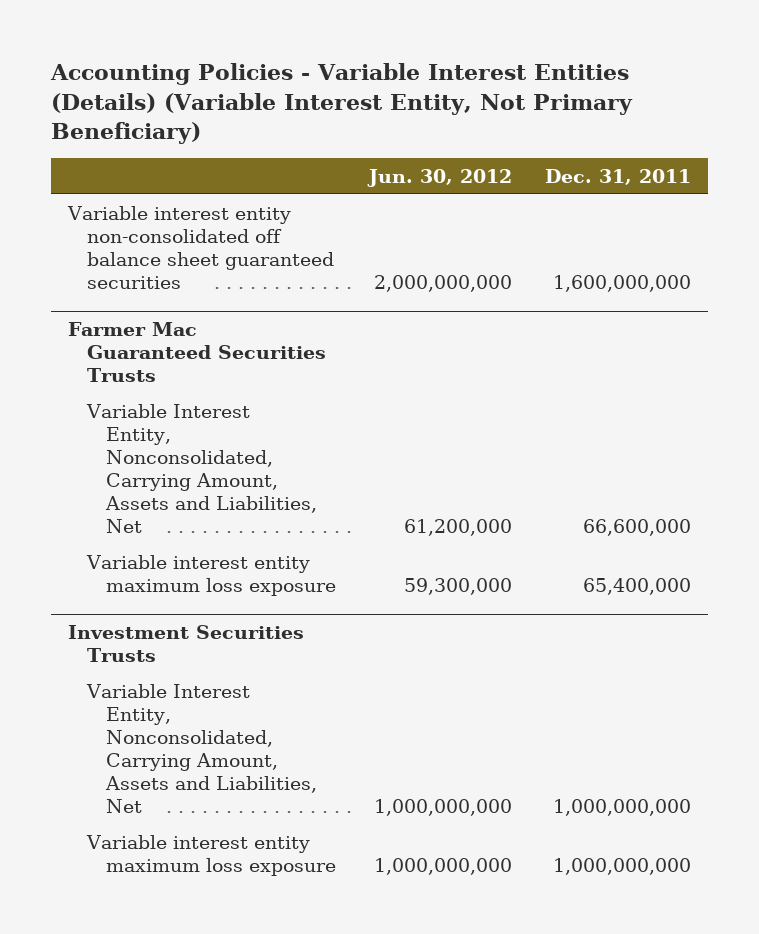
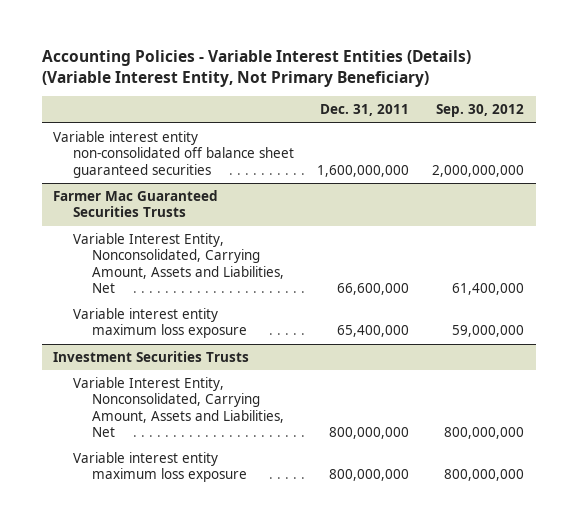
[367,168,513,187] Jun. 30, 2012 -> none
none -> [436,104,525,118] Sep. 30, 2012
[553,798,692,816] 1,000,000,000 -> [328,426,409,439] 800,000,000
[553,857,692,875] 1,000,000,000 -> [328,469,409,482] 800,000,000

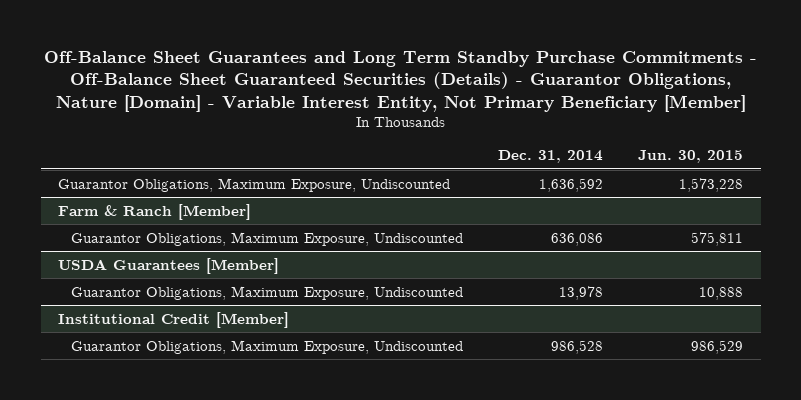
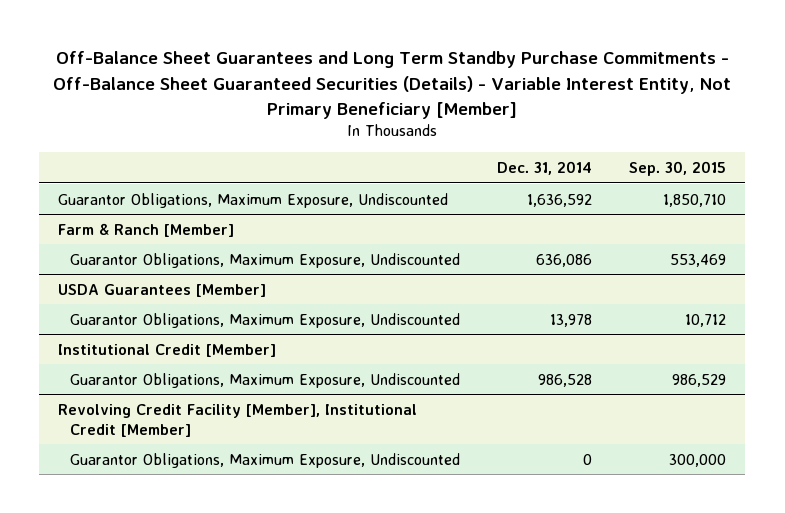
[43,50,757,112] Off-Balance Sheet Guarantees and Long Term Standby Purchase Commitments - Off-Balance Sheet Guaranteed Securities (Details) - Guarantor Obligations, Nature [Domain] - Variable Interest Entity, Not Primary Beneficiary [Member] -> [53,51,732,119] Off-Balance Sheet Guarantees and Long Term Standby Purchase Commitments - Off-Balance Sheet Guaranteed Securities (Details) - Variable Interest Entity, Not Primary Beneficiary [Member]
[638,150,744,164] Jun. 30, 2015 -> none
none -> [629,161,727,177] Sep. 30, 2015
none -> [58,403,418,437] Revolving Credit Facility [Member], Institutional Credit [Member]
none -> [69,452,460,468] Guarantor Obligations, Maximum Exposure, Undiscounted

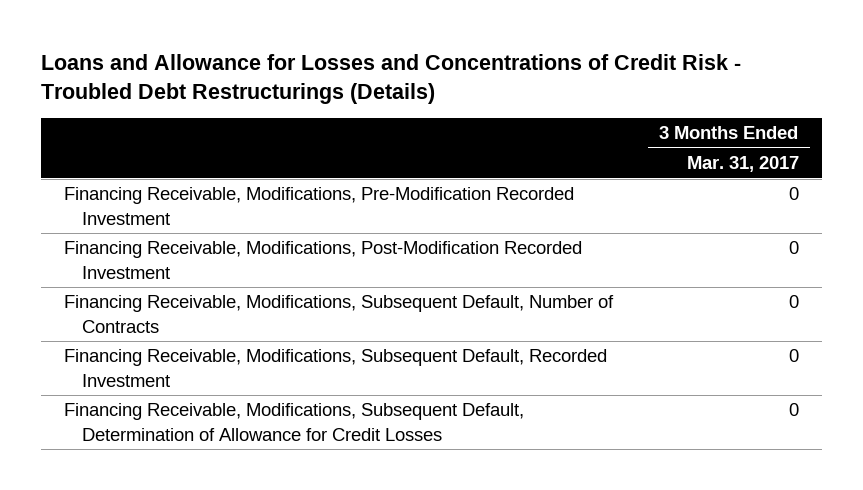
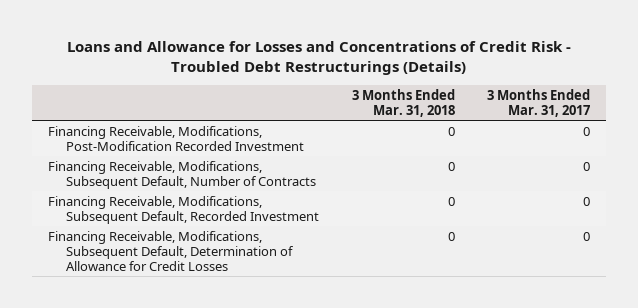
none -> [351,88,455,117] 3 Months Ended Mar. 31, 2018
[64,187,575,225] Financing Receivable, Modifications, Pre-Modification Recorded Investment -> none

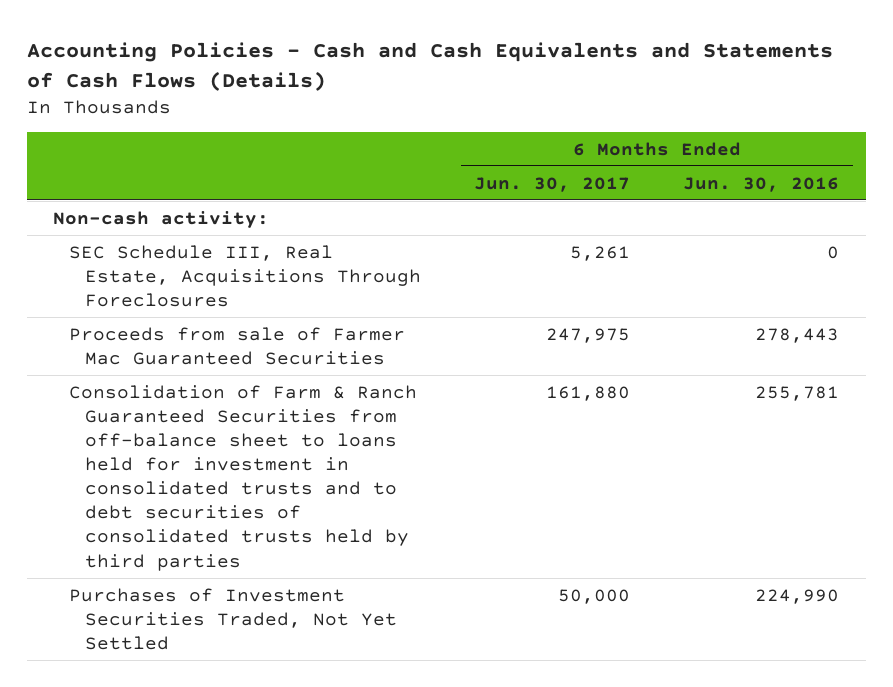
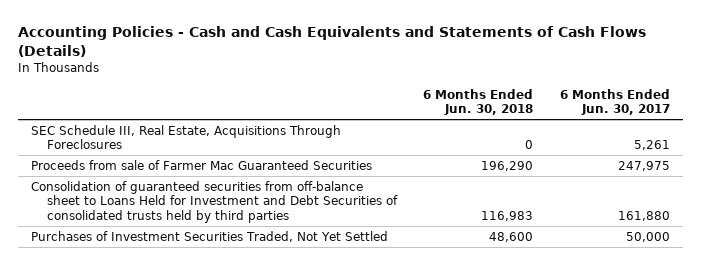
[683,176,840,192] Jun. 30, 2016 -> none
none -> [423,88,534,116] 6 Months Ended Jun. 30, 2018
[53,210,270,228] Non-cash activity: -> none
[69,384,418,571] Consolidation of Farm & Ranch Guaranteed Securities from off-balance sheet to loans held for investment in consolidated trusts and to debt securities of consolidated trusts held by third parties -> [31,180,399,223] Consolidation of guaranteed securities from off-balance sheet to Loans Held for Investment and Debt Securities of consolidated trusts held by third parties

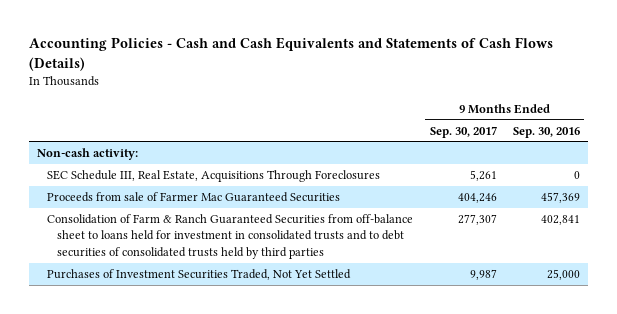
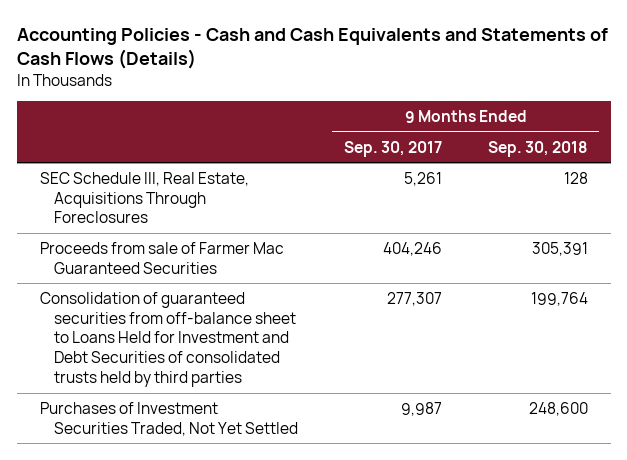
[513,126,581,138] Sep. 30, 2016 -> none
none -> [487,140,588,157] Sep. 30, 2018
[37,148,139,161] Non-cash activity: -> none
[47,214,414,259] Consolidation of Farm & Ranch Guaranteed Securities from off-balance sheet to loans held for investment in consolidated trusts and to debt securities of consolidated trusts held by third parties -> [39,291,296,387] Consolidation of guaranteed securities from off-balance sheet to Loans Held for Investment and Debt Securities of consolidated trusts held by third parties

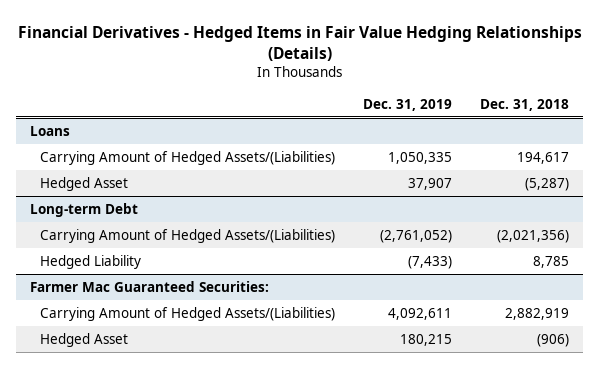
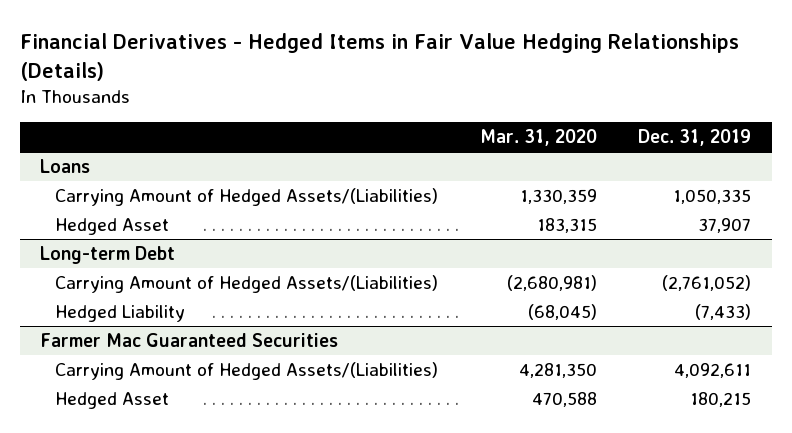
[479,98,569,111] Dec. 31, 2018 -> none
none -> [479,129,597,147] Mar. 31, 2020
[30,280,270,292] Farmer Mac Guaranteed Securities: -> [40,333,339,348] Farmer Mac Guaranteed Securities

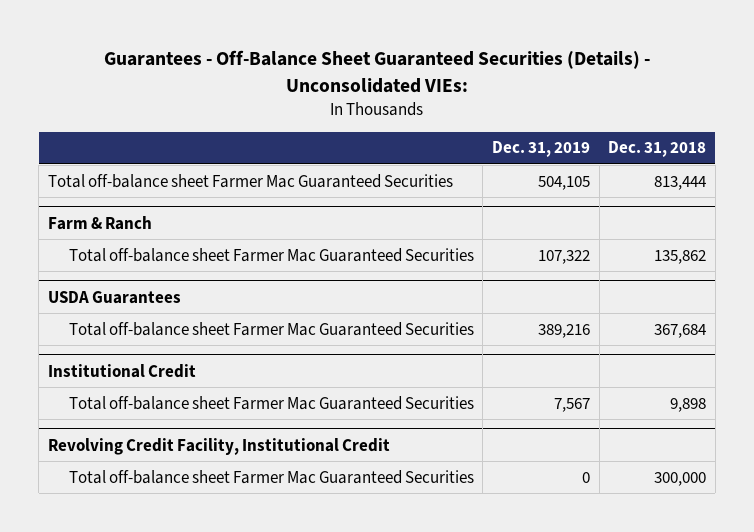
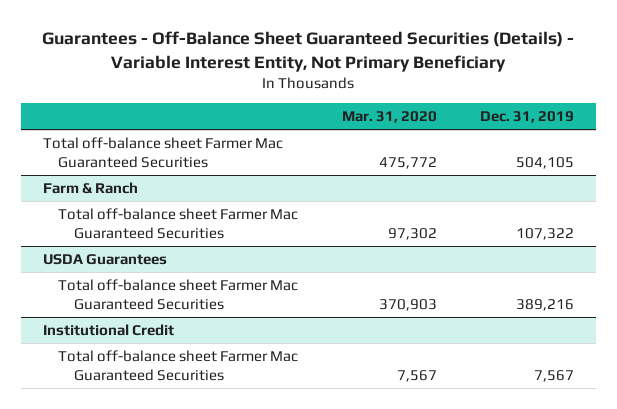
[104,50,651,93] Guarantees - Off-Balance Sheet Guaranteed Securities (Details) - Unconsolidated VIEs: -> [42,31,575,72] Guarantees - Off-Balance Sheet Guaranteed Securities (Details) - Variable Interest Entity, Not Primary Beneficiary
[608,141,707,158] Dec. 31, 2018 -> none
none -> [341,110,437,123] Mar. 31, 2020
[47,437,390,455] Revolving Credit Facility, Institutional Credit -> none
[68,469,474,484] Total off-balance sheet Farmer Mac Guaranteed Securities -> none

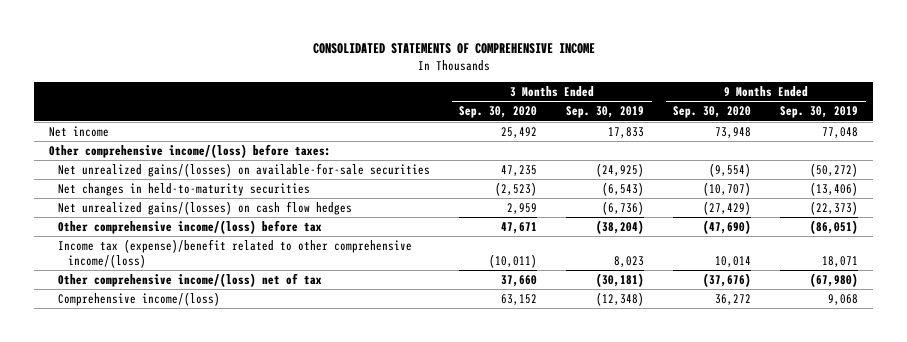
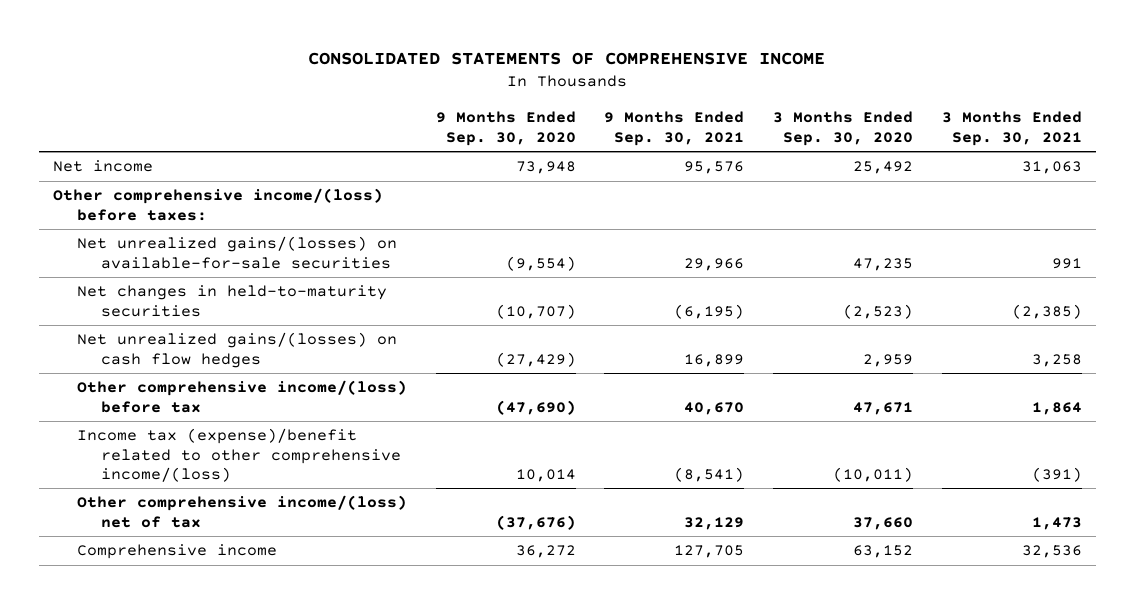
[566,106,645,119] Sep. 30, 2019 -> none
[780,106,859,119] Sep. 30, 2019 -> none
none -> [604,111,745,146] 9 Months Ended Sep. 30, 2021
none -> [941,111,1082,146] 3 Months Ended Sep. 30, 2021
[58,291,221,306] Comprehensive income/(loss) -> [76,544,277,560] Comprehensive income

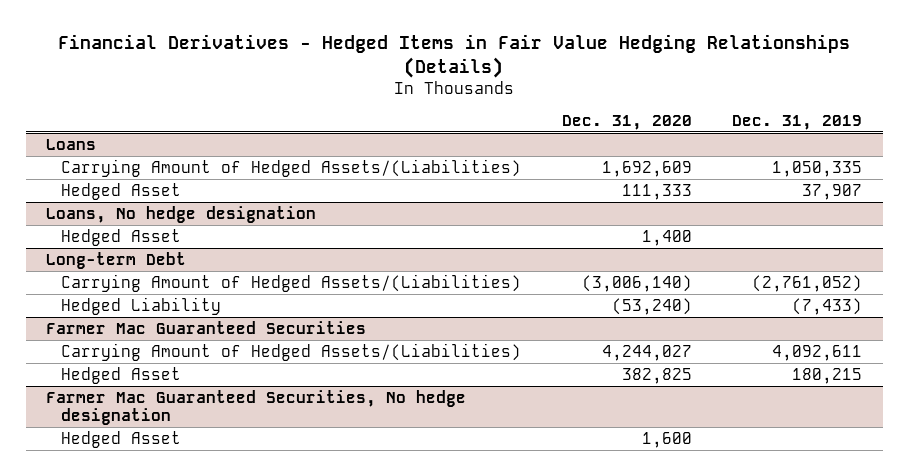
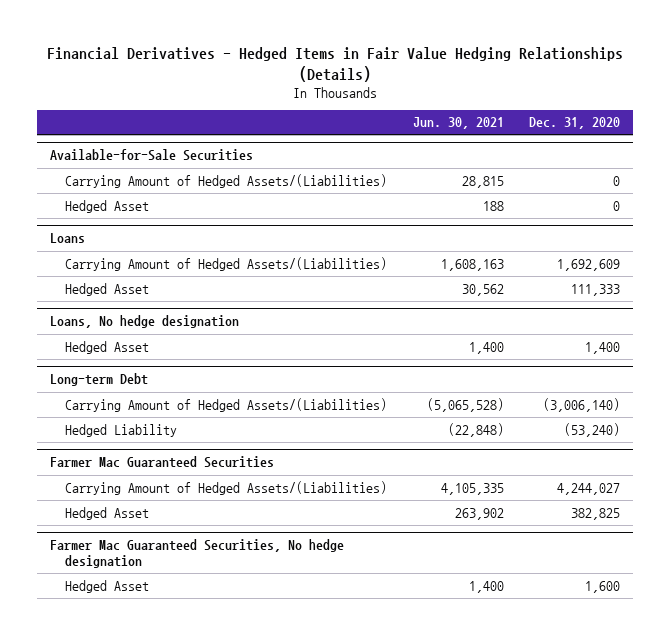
[732,114,863,130] Dec. 31, 2019 -> none
none -> [412,117,504,130] Jun. 30, 2021
none -> [50,149,254,162] Available-for-Sale Securities
none -> [65,173,388,188] Carrying Amount of Hedged Assets/(Liabilities)
none -> [65,199,150,213] Hedged Asset

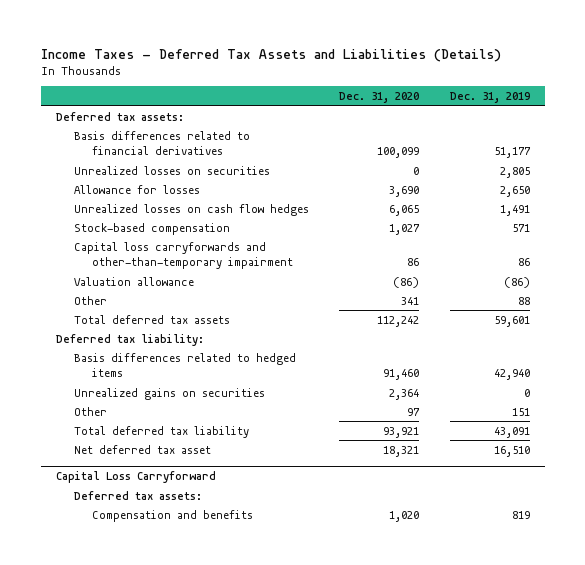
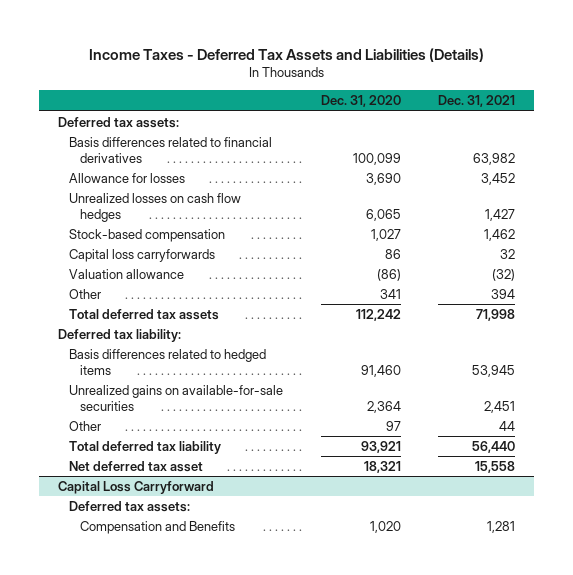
[449,92,530,104] Dec. 31, 2019 -> none
none -> [438,95,516,108] Dec. 31, 2021
[73,165,270,175] Unrealized losses on securities -> none
[73,241,294,269] Capital loss carryforwards and other-than-temporary impairment -> [69,248,216,262] Capital loss carryforwards
[73,387,265,400] Unrealized gains on securities -> [69,384,284,411] Unrealized gains on available-for-sale securities
[92,509,254,522] Compensation and benefits -> [80,520,236,534] Compensation and Benefits

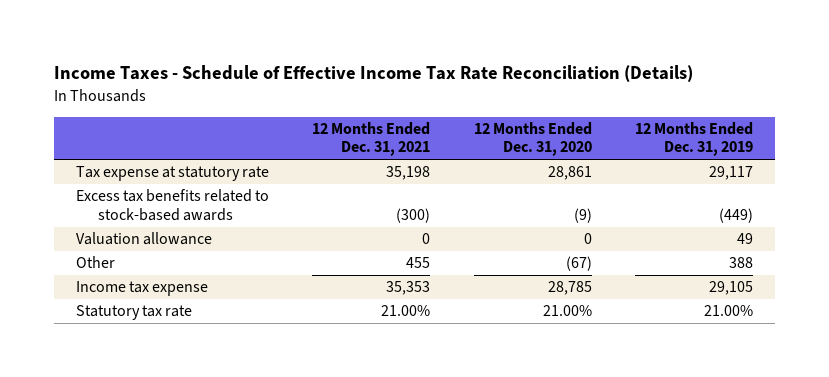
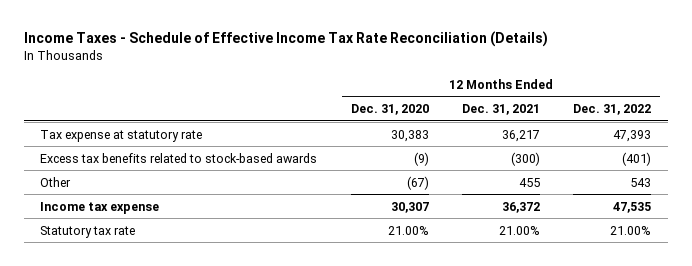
[635,121,754,157] 12 Months Ended Dec. 31, 2019 -> none
none -> [573,103,652,115] Dec. 31, 2022
[386,166,431,181] 35,198 -> [502,129,541,142] 36,217
[547,166,592,181] 28,861 -> [390,129,429,142] 30,383
[76,232,213,246] Valuation allowance -> none
[386,281,431,296] 35,353 -> [502,201,541,213] 36,372
[547,281,592,296] 28,785 -> [390,201,429,213] 30,307

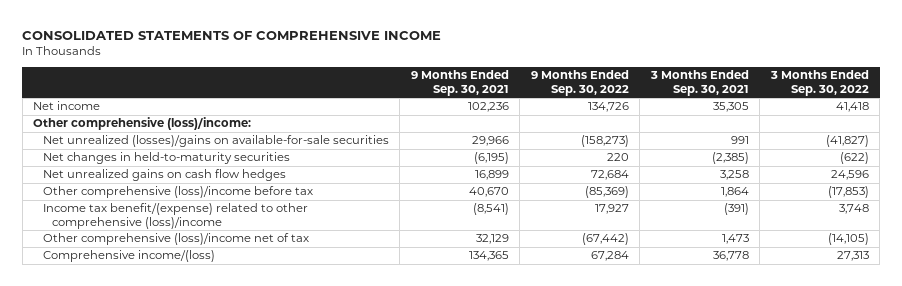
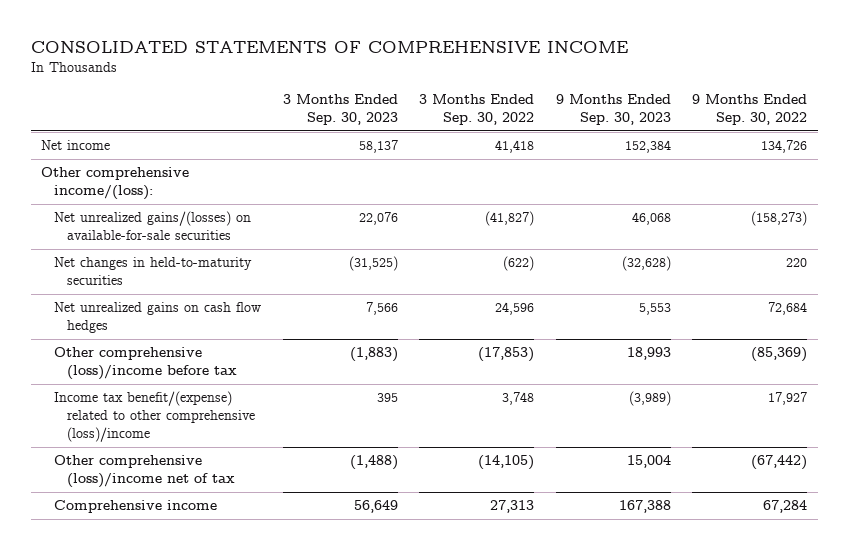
[410,70,509,96] 9 Months Ended Sep. 30, 2021 -> none
[649,70,749,96] 3 Months Ended Sep. 30, 2021 -> none
none -> [282,94,398,126] 3 Months Ended Sep. 30, 2023
none -> [555,94,671,126] 9 Months Ended Sep. 30, 2023
[33,117,252,131] Other comprehensive (loss)/income: -> [41,167,190,201] Other comprehensive income/(loss):
[42,135,389,148] Net unrealized (losses)/gains on available-for-sale securities -> [54,211,252,241] Net unrealized gains/(losses) on available-for-sale securities
[42,250,215,263] Comprehensive income/(loss) -> [54,500,218,514] Comprehensive income

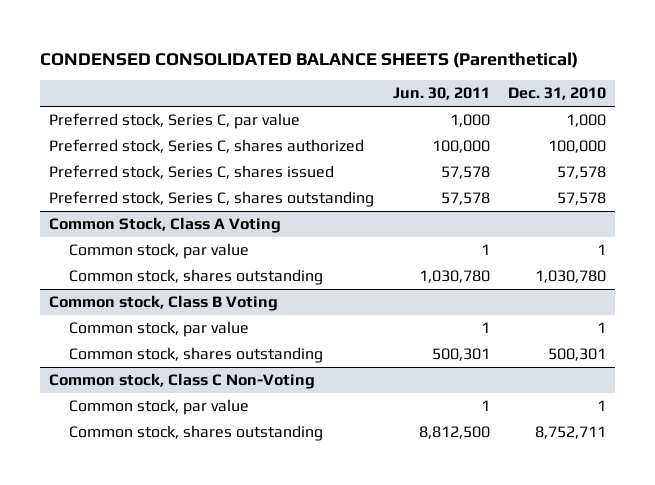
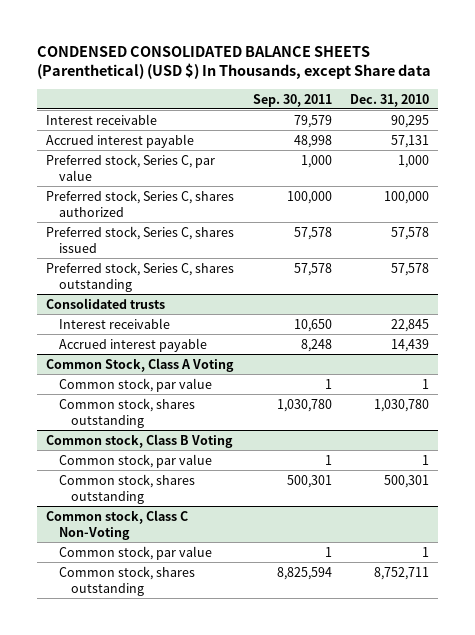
[40,51,579,68] CONDENSED CONSOLIDATED BALANCE SHEETS (Parenthetical) -> [36,45,431,80] CONDENSED CONSOLIDATED BALANCE SHEETS (Parenthetical) (USD $) In Thousands, except Share data
[392,87,490,101] Jun. 30, 2011 -> none
none -> [252,93,332,107] Sep. 30, 2011
none -> [46,113,158,125] Interest receivable
none -> [46,133,195,148] Accrued interest payable
none -> [46,297,166,309] Consolidated trusts
none -> [58,317,170,329] Interest receivable
none -> [58,337,207,352] Accrued interest payable

